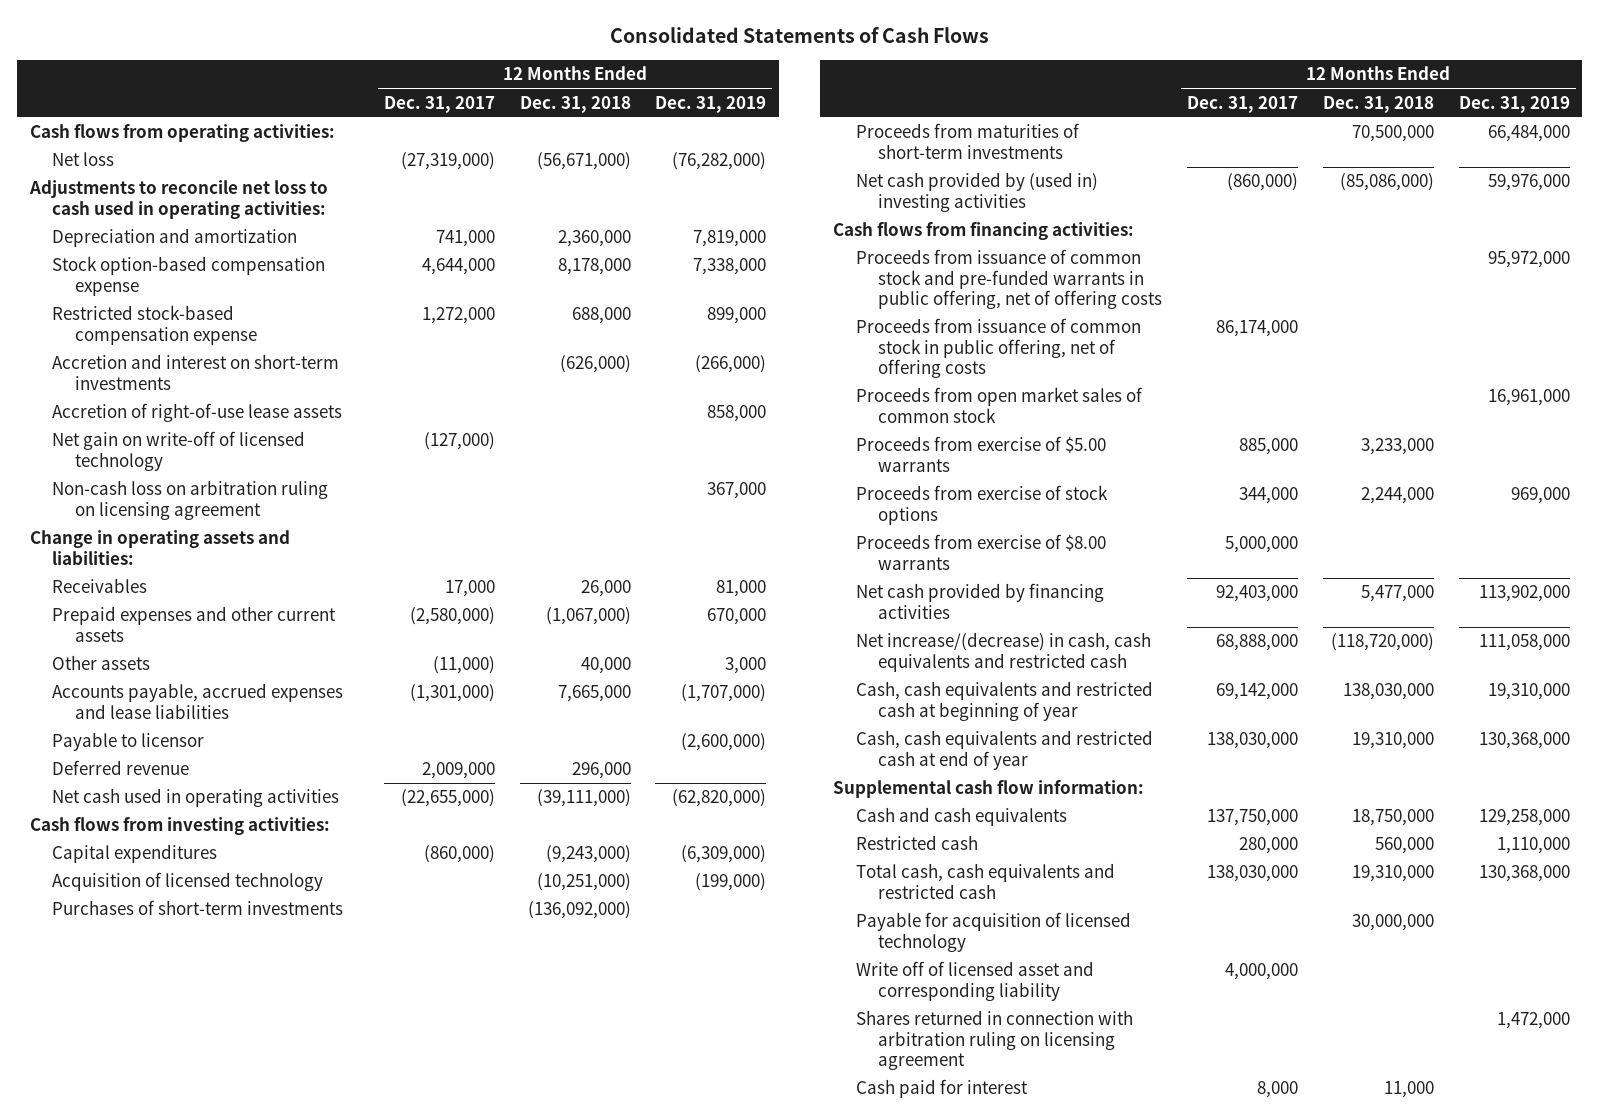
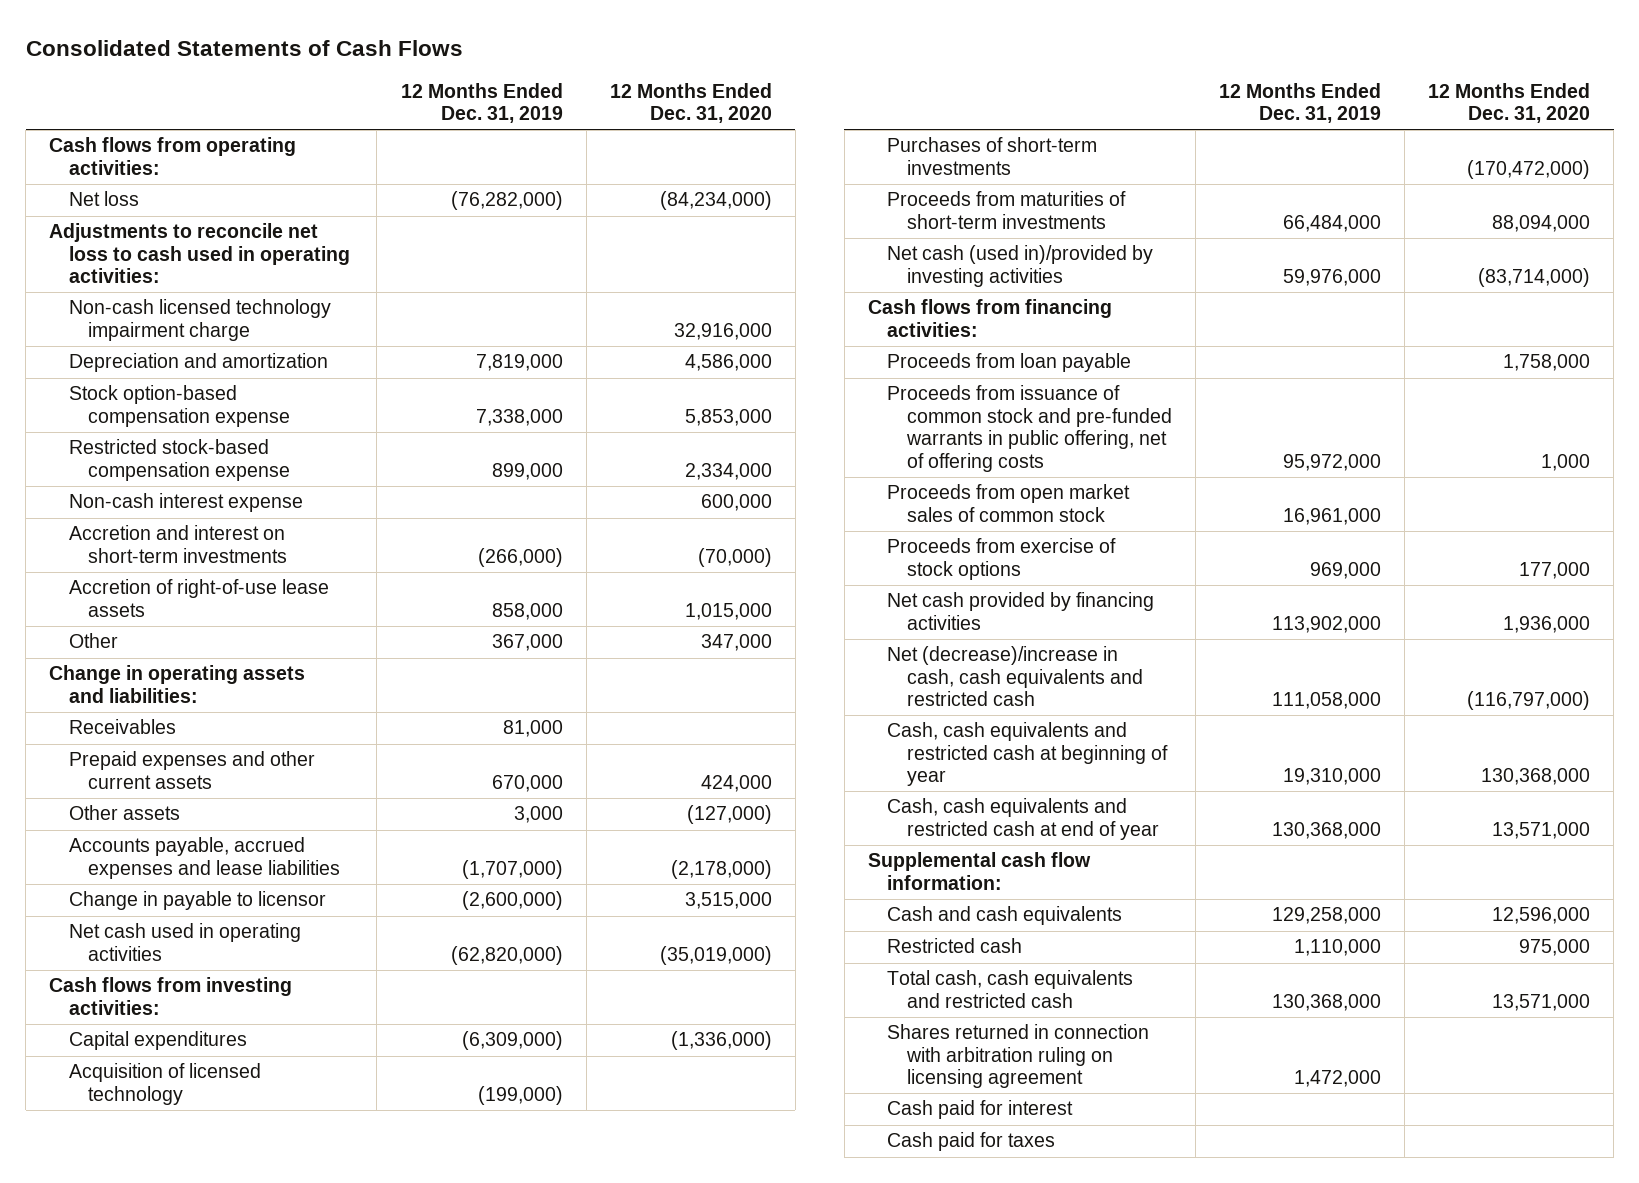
[383,95,495,113] Dec. 31, 2017 -> none
[519,95,631,113] Dec. 31, 2018 -> none
none -> [609,82,772,124] 12 Months Ended Dec. 31, 2020
none -> [68,299,331,341] Non-cash licensed technology impairment charge
none -> [68,493,303,513] Non-cash interest expense
[52,431,306,471] Net gain on write-off of licensed technology -> none
[52,480,329,520] Non-cash loss on arbitration ruling on licensing agreement -> [68,633,118,649] Other
[52,760,190,776] Deferred revenue -> none
[52,732,205,752] Payable to licensor -> [68,891,326,911] Change in payable to licensor
[855,172,1098,212] Net cash provided by (used in) investing activities -> [887,245,1154,287] Net cash (used in)/provided by investing activities
none -> [887,353,1132,373] Proceeds from loan payable
[855,318,1141,379] Proceeds from issuance of common stock in public offering, net of offering costs -> none
[855,436,1106,472] Proceeds from exercise of $5.00 warrants -> none
[855,534,1106,570] Proceeds from exercise of $8.00 warrants -> none
[855,632,1151,672] Net increase/(decrease) in cash, cash equivalents and restricted cash -> [887,646,1143,707] Net (decrease)/increase in cash, cash equivalents and restricted cash
[855,912,1131,952] Payable for acquisition of licensed technology -> none
[855,961,1094,1001] Write off of licensed asset and corresponding liability -> none
none -> [887,1132,1056,1152] Cash paid for taxes

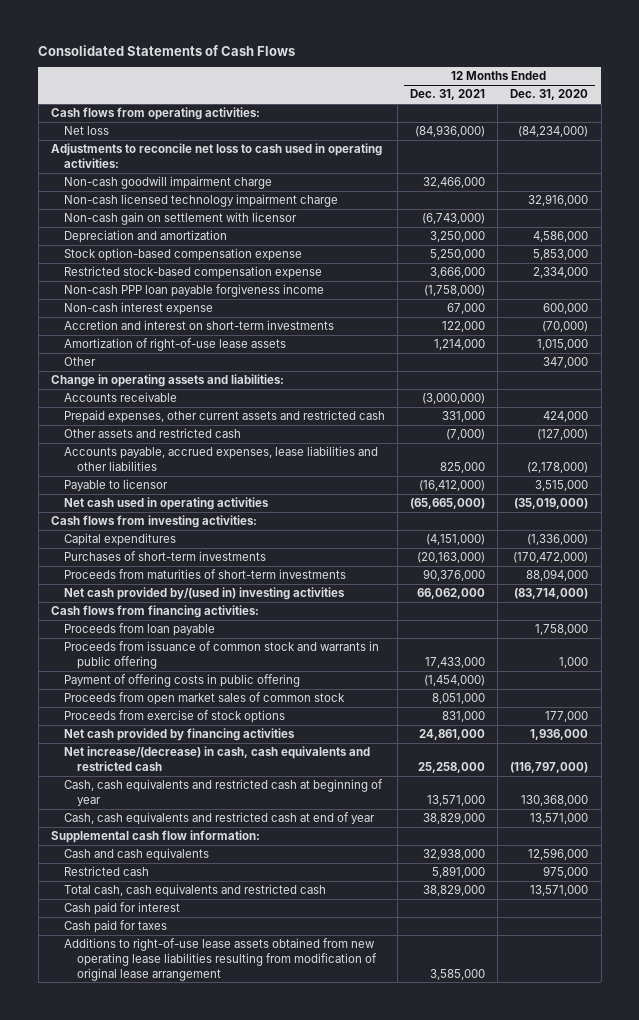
[400,82,563,124] 12 Months Ended Dec. 31, 2019 -> none
none -> [410,89,486,101] Dec. 31, 2021
none -> [63,176,272,190] Non-cash goodwill impairment charge
none -> [63,212,297,226] Non-cash gain on settlement with licensor
none -> [63,284,324,298] Non-cash PPP loan payable forgiveness income
[68,579,329,617] Accretion of right-of-use lease assets -> [63,338,286,352] Amortization of right-of-use lease assets
[68,719,176,735] Receivables -> [63,392,177,403] Accounts receivable
[68,751,315,789] Prepaid expenses and other current assets -> [63,410,385,424] Prepaid expenses, other current assets and restricted cash
[68,805,180,821] Other assets -> [63,428,241,439] Other assets and restricted cash
[68,837,341,879] Accounts payable, accrued expenses and lease liabilities -> [63,446,378,471] Accounts payable, accrued expenses, lease liabilities and other liabilities
[68,891,326,911] Change in payable to licensor -> [63,479,168,492] Payable to licensor
[68,1063,261,1105] Acquisition of licensed technology -> none
[887,245,1154,287] Net cash (used in)/provided by investing activities -> [63,587,345,601] Net cash provided by/(used in) investing activities
[887,385,1172,472] Proceeds from issuance of common stock and pre-funded warrants in public offering, net of offering costs -> [63,641,379,669] Proceeds from issuance of common stock and warrants in public offering
none -> [63,674,300,688] Payment of offering costs in public offering
[887,646,1143,707] Net (decrease)/increase in cash, cash equivalents and restricted cash -> [63,746,370,771] Net increase/(decrease) in cash, cash equivalents and restricted cash
[887,1024,1150,1089] Shares returned in connection with arbitration ruling on licensing agreement -> none
none -> [63,938,377,981] Additions to right-of-use lease assets obtained from new operating lease liabilities resulting from modification of original lease arrangement

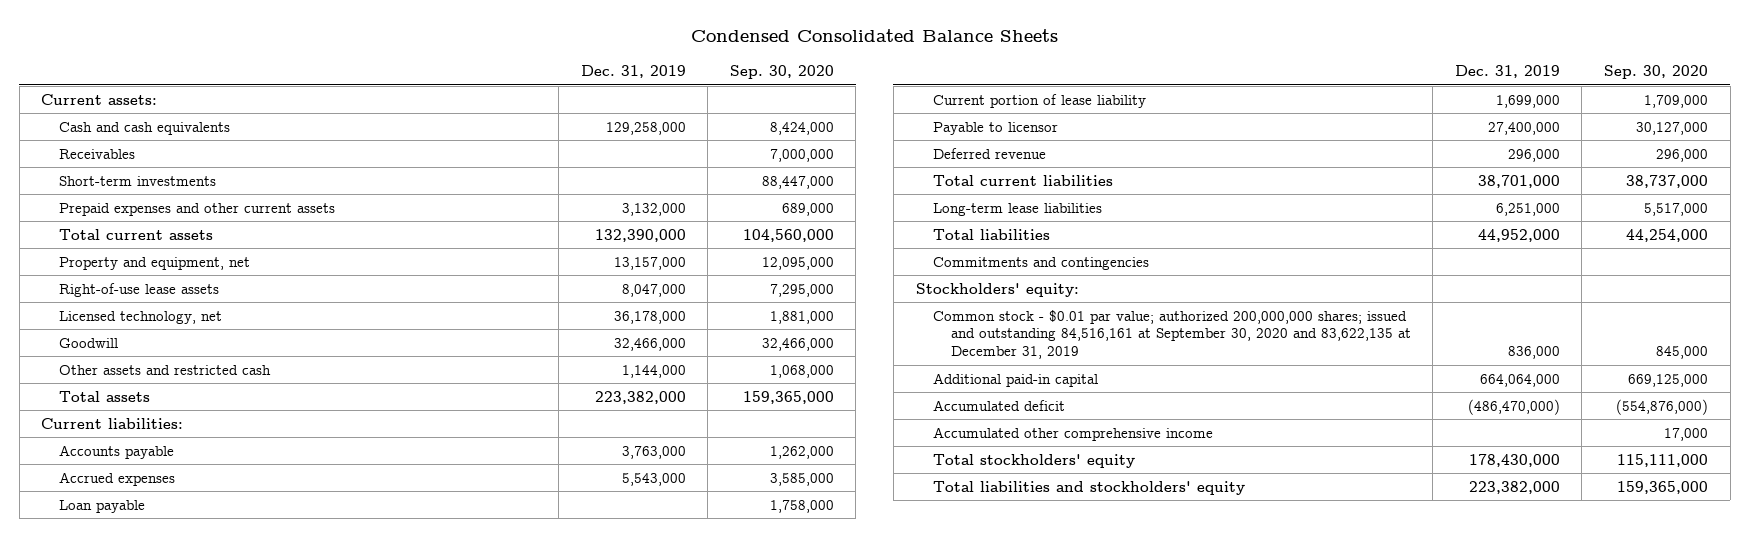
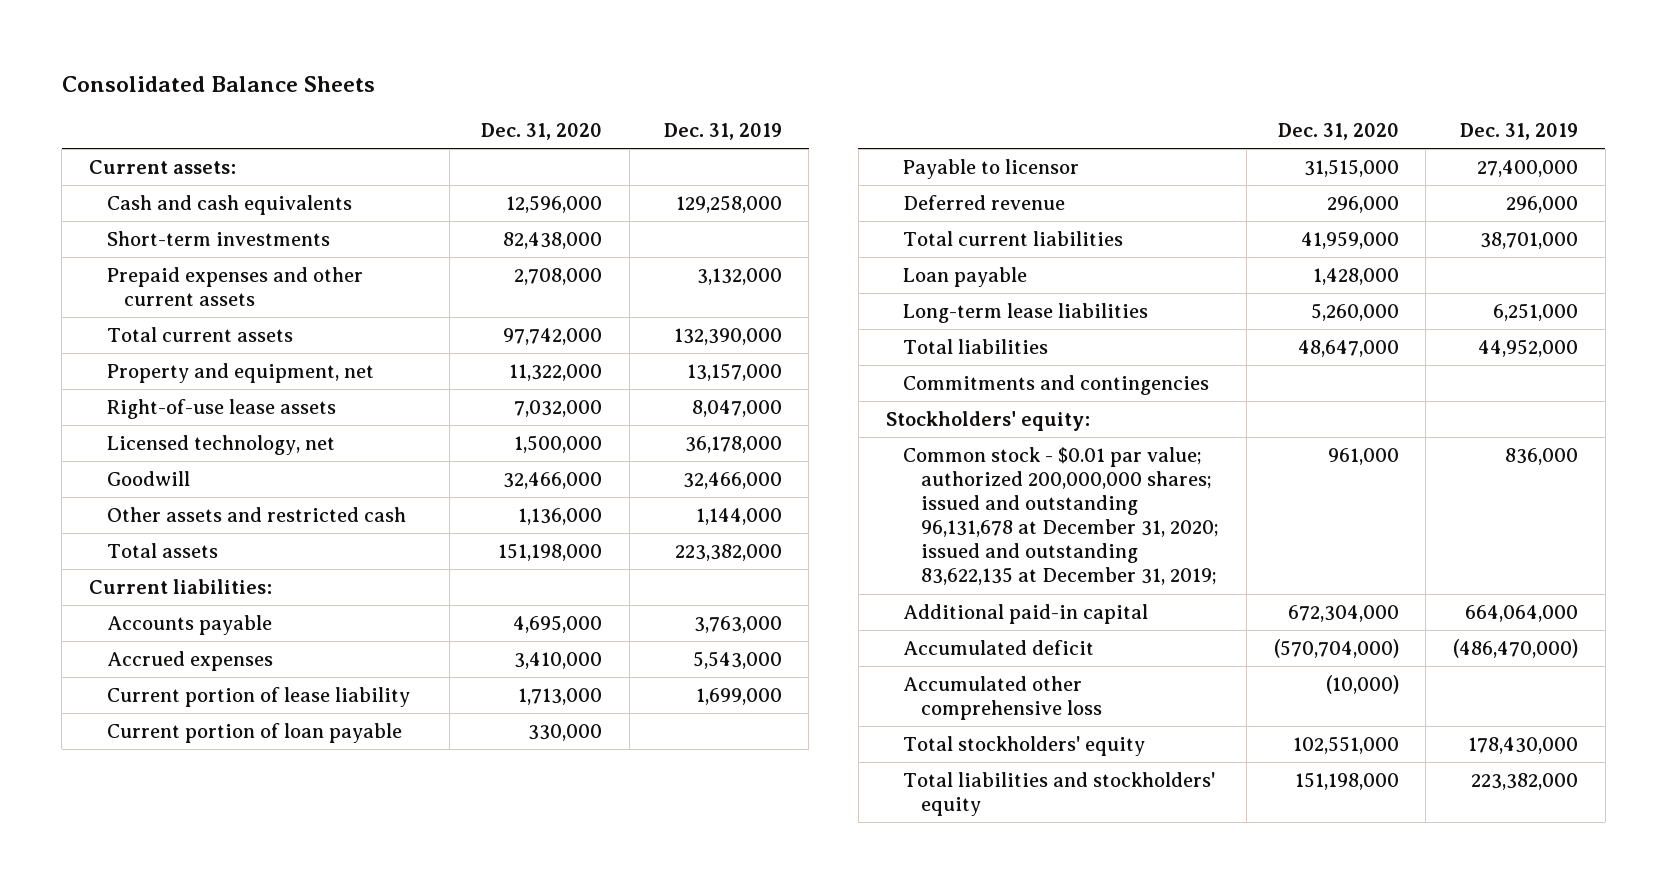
[690,29,1058,43] Condensed Consolidated Balance Sheets -> [61,76,375,93] Consolidated Balance Sheets
[729,65,834,80] Sep. 30, 2020 -> none
none -> [480,123,602,141] Dec. 31, 2020
[58,148,135,159] Receivables -> none
none -> [106,722,402,743] Current portion of loan payable
[58,499,145,513] Loan payable -> [903,266,1028,287] Loan payable
[933,309,1411,360] Common stock - $0.01 par value; authorized 200,000,000 shares; issued and outstanding 84,516,161 at September 30, 2020 and 83,622,135 at December 31, 2019 -> [903,446,1220,586] Common stock - $0.01 par value; authorized 200,000,000 shares; issued and outstanding 96,131,678 at December 31, 2020; issued and outstanding 83,622,135 at December 31, 2019;
[933,426,1214,441] Accumulated other comprehensive income -> [903,675,1103,720] Accumulated other comprehensive loss

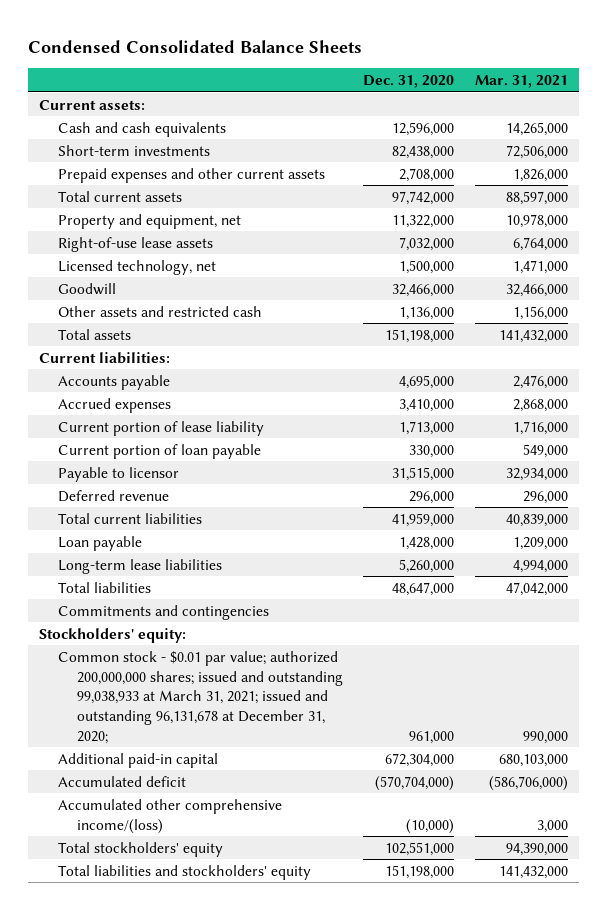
[61,76,375,93] Consolidated Balance Sheets -> [28,39,363,53] Condensed Consolidated Balance Sheets
[663,123,782,141] Dec. 31, 2019 -> none
none -> [475,74,569,88] Mar. 31, 2021
[903,446,1220,586] Common stock - $0.01 par value; authorized 200,000,000 shares; issued and outstanding 96,131,678 at December 31, 2020; issued and outstanding 83,622,135 at December 31, 2019; -> [57,650,343,744] Common stock - $0.01 par value; authorized 200,000,000 shares; issued and outstanding 99,038,933 at March 31, 2021; issued and outstanding 96,131,678 at December 31, 2020;
[903,675,1103,720] Accumulated other comprehensive loss -> [57,798,282,834] Accumulated other comprehensive income/(loss)

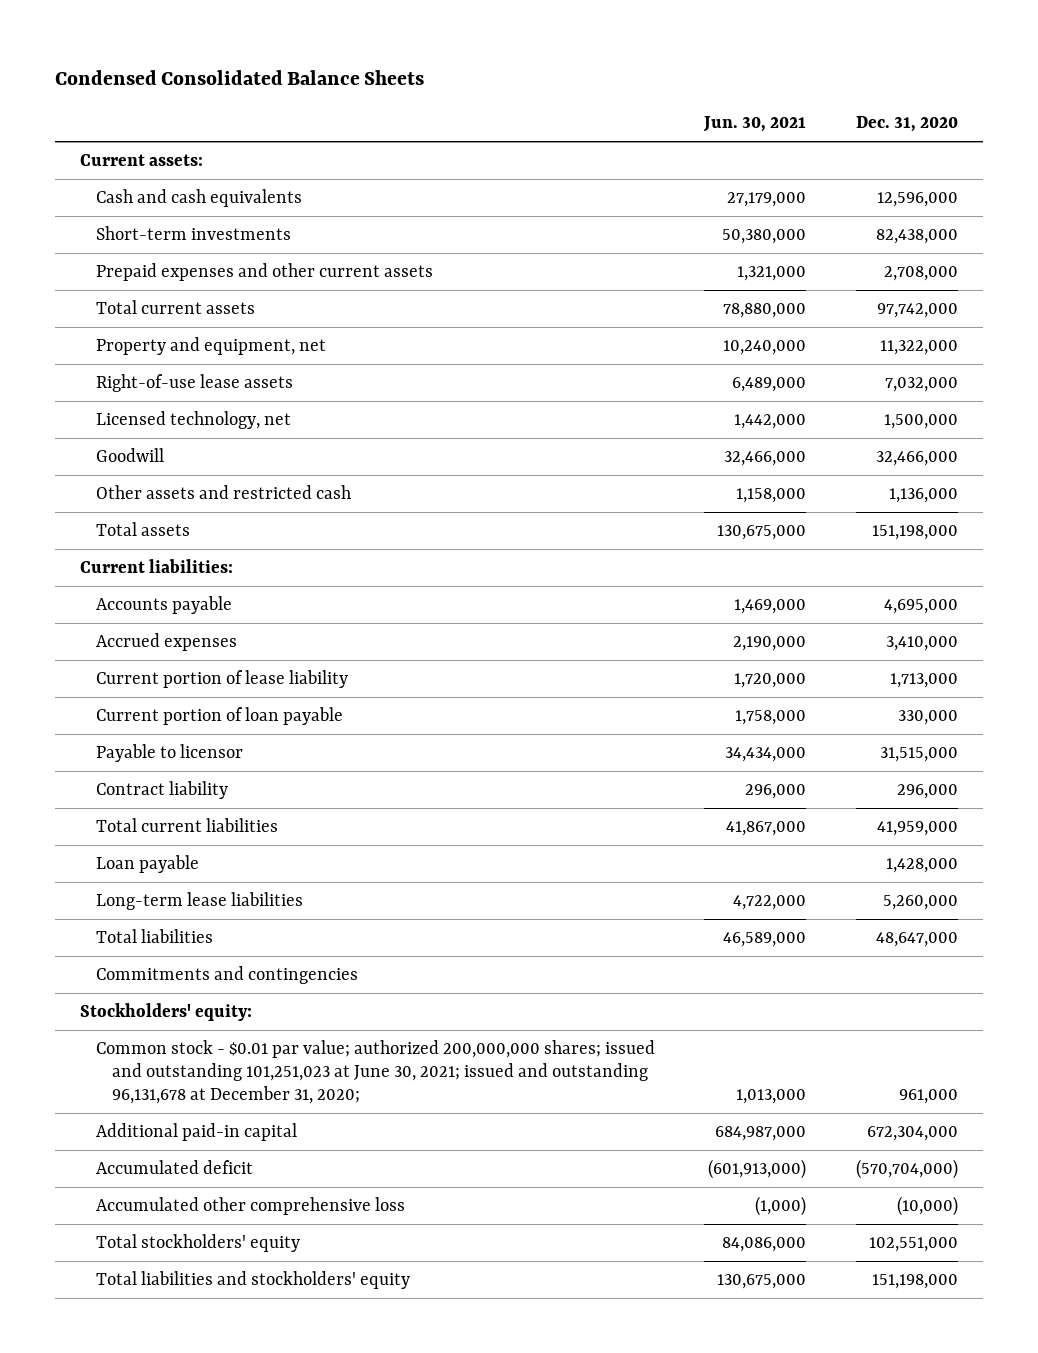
[475,74,569,88] Mar. 31, 2021 -> none
none -> [703,116,807,133] Jun. 30, 2021
[57,489,169,502] Deferred revenue -> [95,780,228,799] Contract liability
[57,650,343,744] Common stock - $0.01 par value; authorized 200,000,000 shares; issued and outstanding 99,038,933 at March 31, 2021; issued and outstanding 96,131,678 at December 31, 2020; -> [95,1039,655,1105] Common stock - $0.01 par value; authorized 200,000,000 shares; issued and outstanding 101,251,023 at June 30, 2021; issued and outstanding 96,131,678 at December 31, 2020;
[57,798,282,834] Accumulated other comprehensive income/(loss) -> [95,1196,405,1215] Accumulated other comprehensive loss

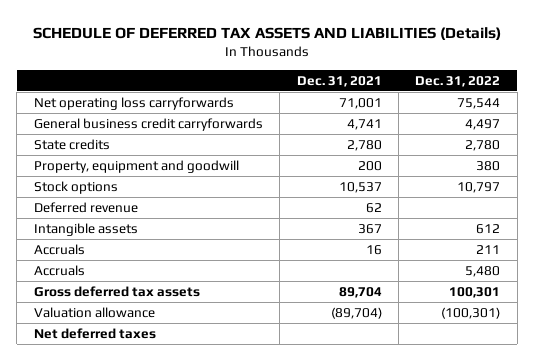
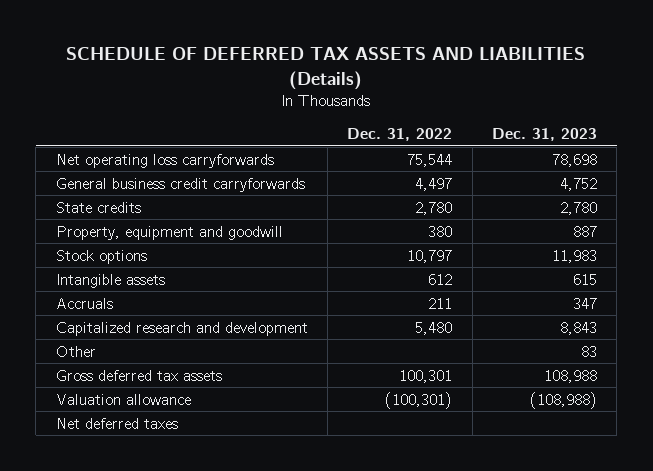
[296,75,382,87] Dec. 31, 2021 -> none
none -> [492,128,598,142] Dec. 31, 2023
[33,201,138,213] Deferred revenue -> none
[33,264,85,276] Accruals -> [55,321,308,336] Capitalized research and development
none -> [55,345,96,357] Other

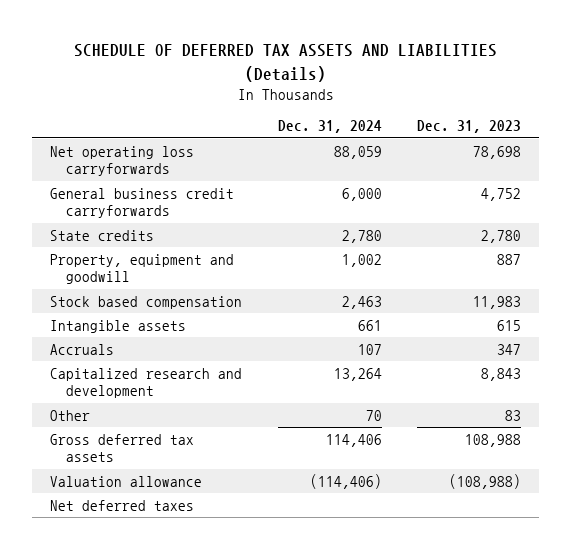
[347,128,453,142] Dec. 31, 2022 -> none
none -> [277,120,382,134] Dec. 31, 2024
[55,249,147,264] Stock options -> [50,295,243,309] Stock based compensation

